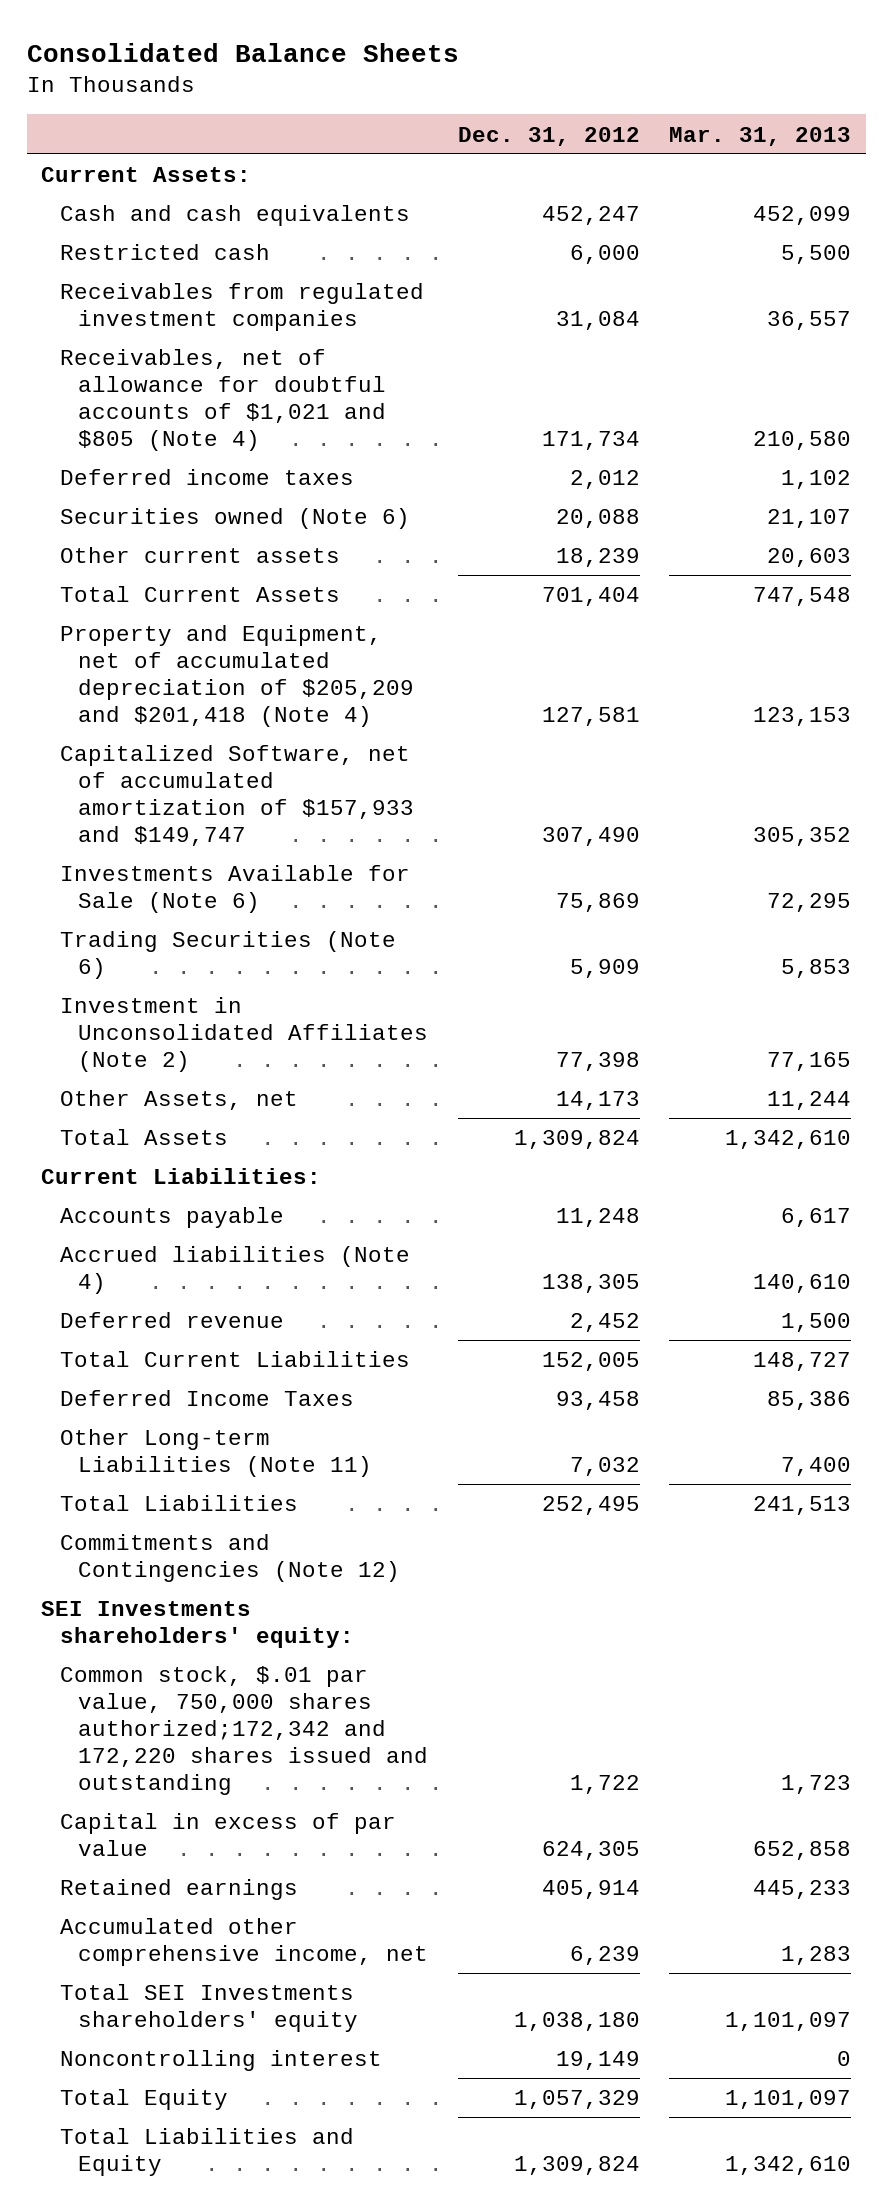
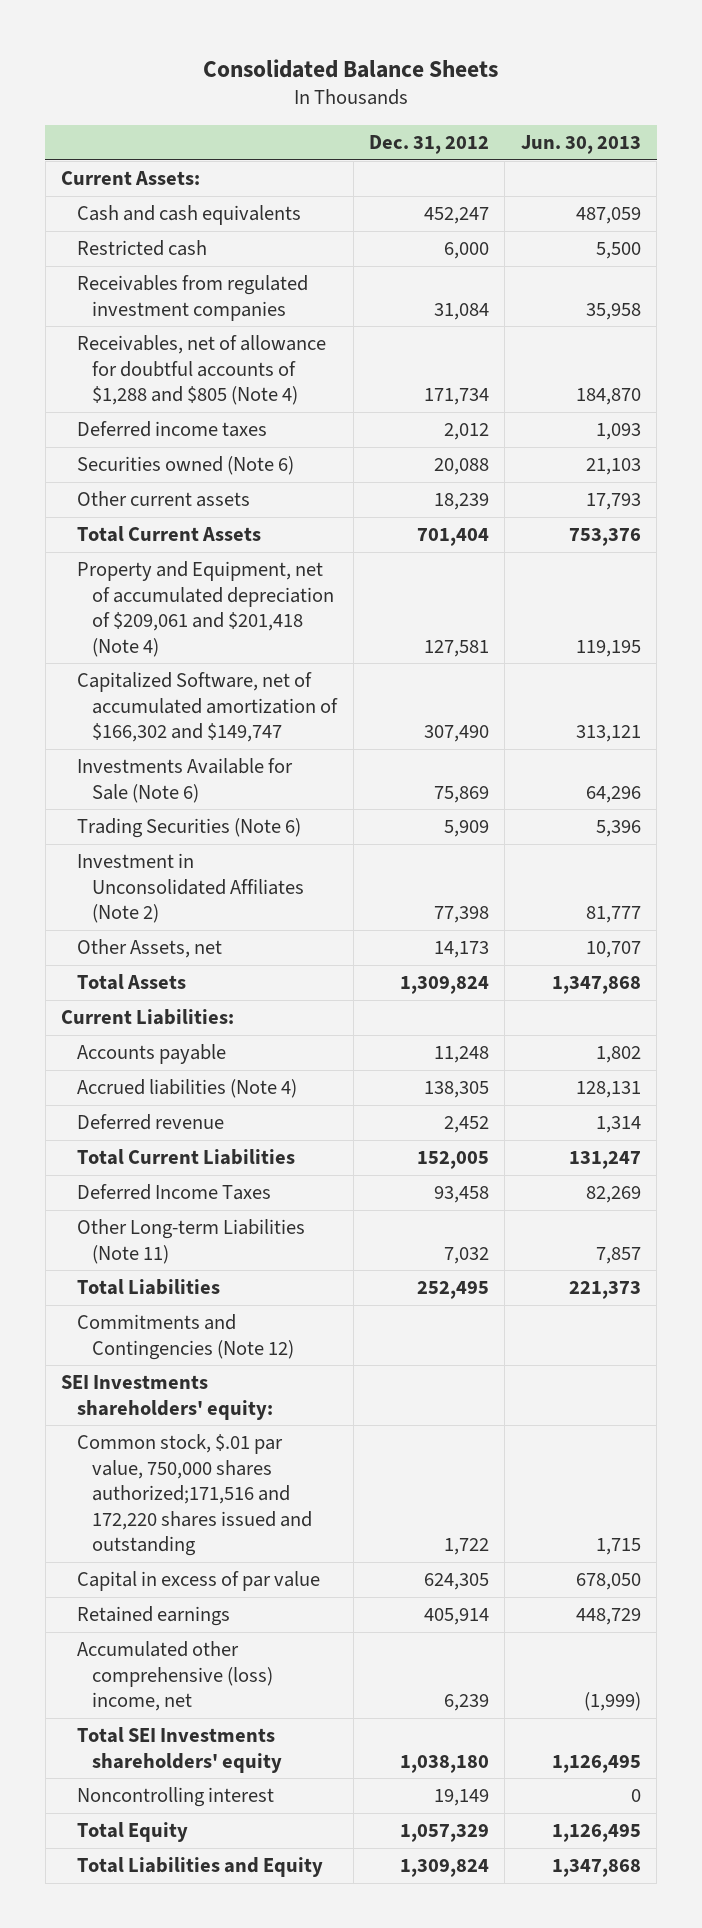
[669,126,852,146] Mar. 31, 2013 -> none
none -> [520,134,641,154] Jun. 30, 2013
[59,349,387,452] Receivables, net of allowance for doubtful accounts of $1,021 and $805 (Note 4) -> [76,335,326,406] Receivables, net of allowance for doubtful accounts of $1,288 and $805 (Note 4)
[59,625,415,728] Property and Equipment, net of accumulated depreciation of $205,209 and $201,418 (Note 4) -> [76,561,335,657] Property and Equipment, net of accumulated depreciation of $209,061 and $201,418 (Note 4)
[59,745,415,847] Capitalized Software, net of accumulated amortization of $157,933 and $149,747 -> [76,672,339,743] Capitalized Software, net of accumulated amortization of $166,302 and $149,747
[59,1666,429,1796] Common stock, $.01 par value, 750,000 shares authorized;172,342 and 172,220 shares issued and outstanding -> [76,1434,313,1557] Common stock, $.01 par value, 750,000 shares authorized;171,516 and 172,220 shares issued and outstanding
[59,1918,429,1967] Accumulated other comprehensive income, net -> [76,1641,274,1712] Accumulated other comprehensive (loss) income, net

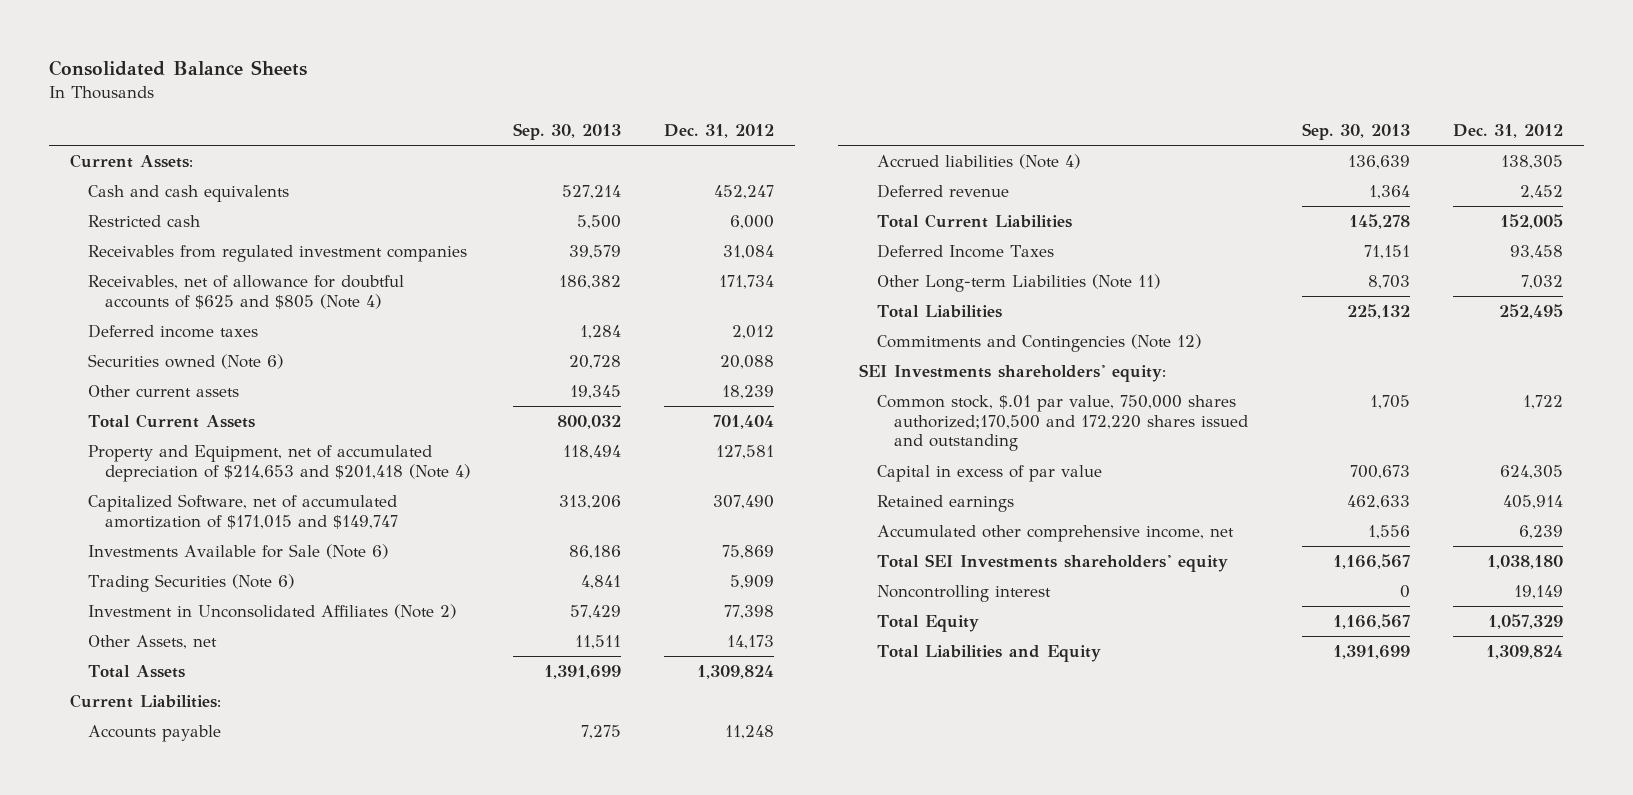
[520,134,641,154] Jun. 30, 2013 -> none
none -> [513,123,622,141] Sep. 30, 2013
[76,335,326,406] Receivables, net of allowance for doubtful accounts of $1,288 and $805 (Note 4) -> [87,274,404,309] Receivables, net of allowance for doubtful accounts of $625 and $805 (Note 4)
[76,561,335,657] Property and Equipment, net of accumulated depreciation of $209,061 and $201,418 (Note 4) -> [87,444,471,482] Property and Equipment, net of accumulated depreciation of $214,653 and $201,418 (Note 4)
[76,672,339,743] Capitalized Software, net of accumulated amortization of $166,302 and $149,747 -> [87,493,399,529] Capitalized Software, net of accumulated amortization of $171,015 and $149,747
[76,1434,313,1557] Common stock, $.01 par value, 750,000 shares authorized;171,516 and 172,220 shares issued and outstanding -> [876,394,1249,452] Common stock, $.01 par value, 750,000 shares authorized;170,500 and 172,220 shares issued and outstanding
[76,1641,274,1712] Accumulated other comprehensive (loss) income, net -> [876,524,1234,542] Accumulated other comprehensive income, net

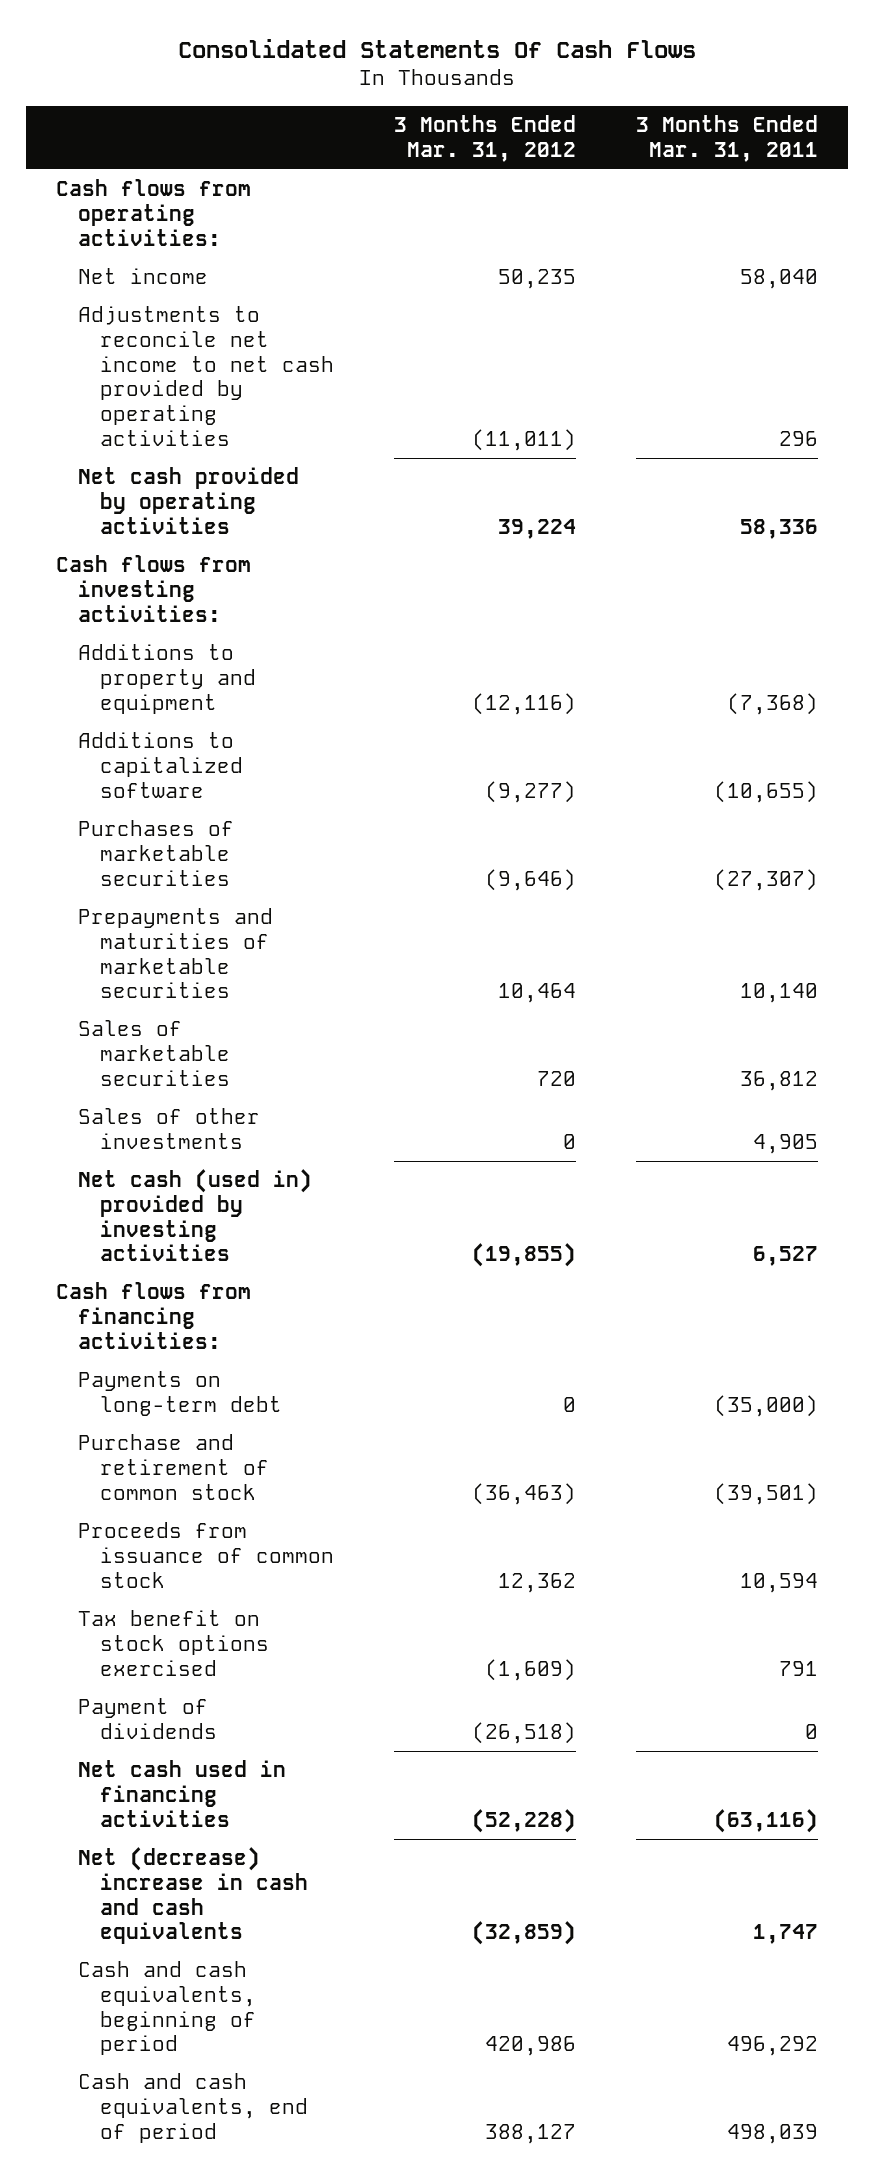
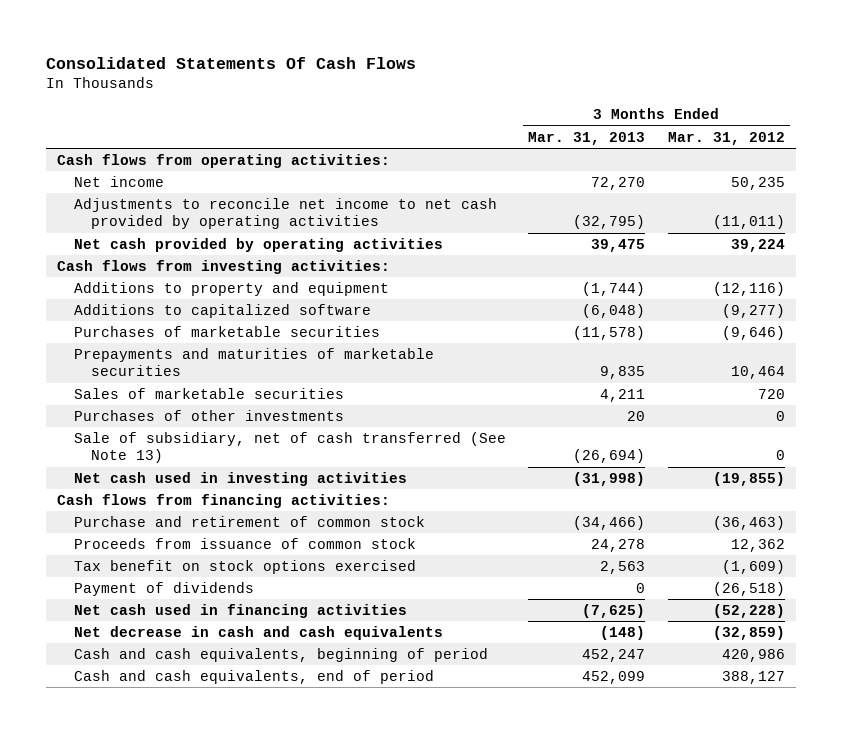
[636,114,819,162] 3 Months Ended Mar. 31, 2011 -> none
none -> [528,131,646,145] Mar. 31, 2013
[78,1108,261,1149] Sales of other investments -> [74,410,345,422] Purchases of other investments
none -> [74,432,507,464] Sale of subsidiary, net of cash transferred (See Note 13)
[78,1169,313,1262] Net cash (used in) provided by investing activities -> [74,472,408,487] Net cash used in investing activities
[78,1371,282,1416] Payments on long-term debt -> none
[78,1847,308,1945] Net (decrease) increase in cash and cash equivalents -> [74,626,444,641] Net decrease in cash and cash equivalents

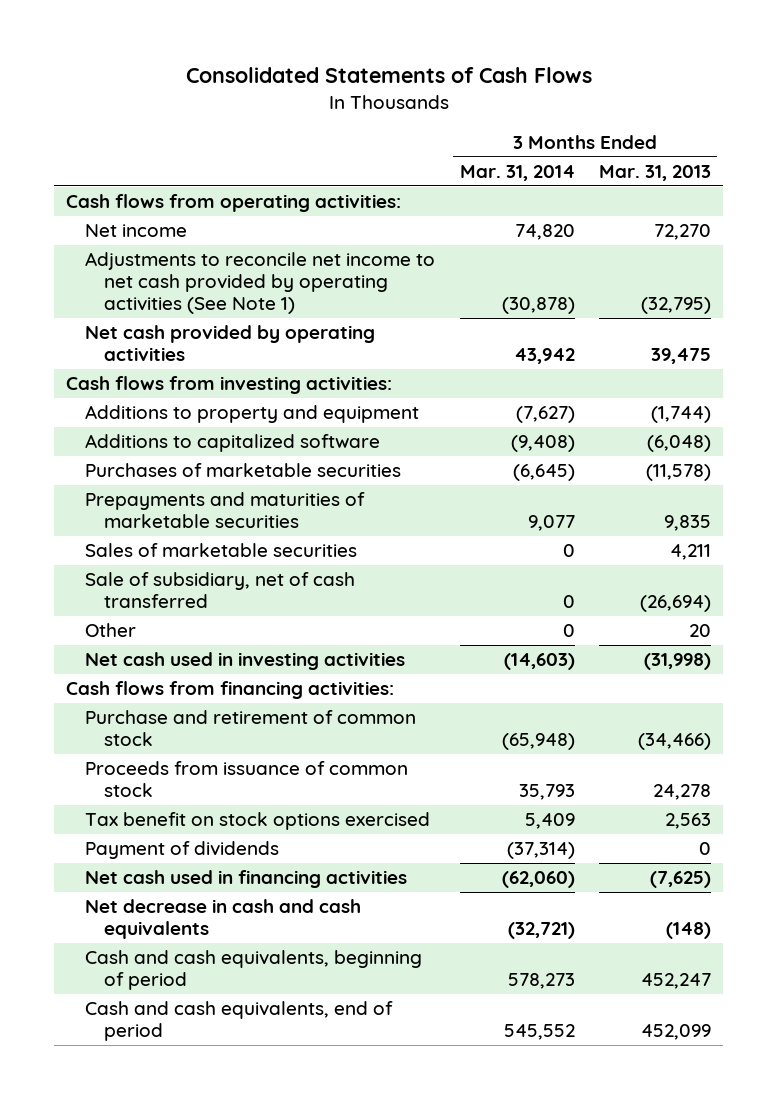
[46,56,417,69] Consolidated Statements Of Cash Flows -> [185,67,592,84] Consolidated Statements of Cash Flows
[667,131,785,145] Mar. 31, 2012 -> none
none -> [459,164,575,181] Mar. 31, 2014
[74,198,498,230] Adjustments to reconcile net income to net cash provided by operating activities -> [85,252,436,314] Adjustments to reconcile net income to net cash provided by operating activities (See Note 1)
[74,410,345,422] Purchases of other investments -> none
[74,432,507,464] Sale of subsidiary, net of cash transferred (See Note 13) -> [85,572,356,609] Sale of subsidiary, net of cash transferred
none -> [85,623,137,638] Other

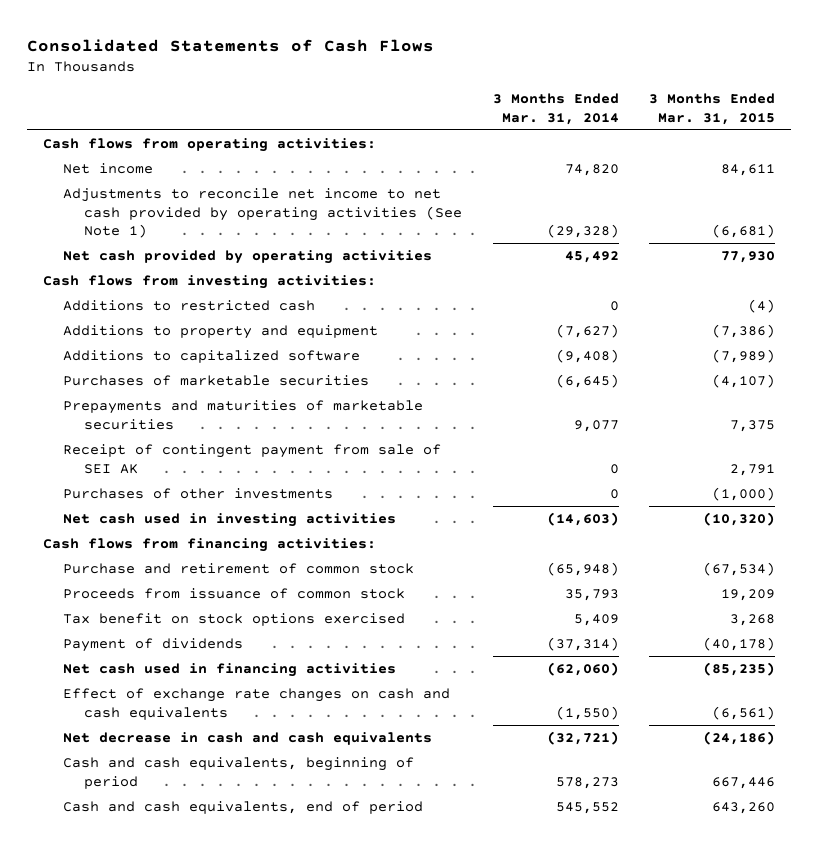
[598,164,711,181] Mar. 31, 2013 -> none
none -> [649,93,776,125] 3 Months Ended Mar. 31, 2015
[501,296,575,314] (30,878) -> [546,224,619,239] (29,328)
[513,348,575,365] 43,942 -> [564,251,619,264] 45,492
none -> [63,300,316,312] Additions to restricted cash
[85,543,358,558] Sales of marketable securities -> none
[85,572,356,609] Sale of subsidiary, net of cash transferred -> [63,444,442,474] Receipt of contingent payment from sale of SEI AK
[85,623,137,638] Other -> [63,488,334,500] Purchases of other investments
none -> [63,688,451,720] Effect of exchange rate changes on cash and cash equivalents

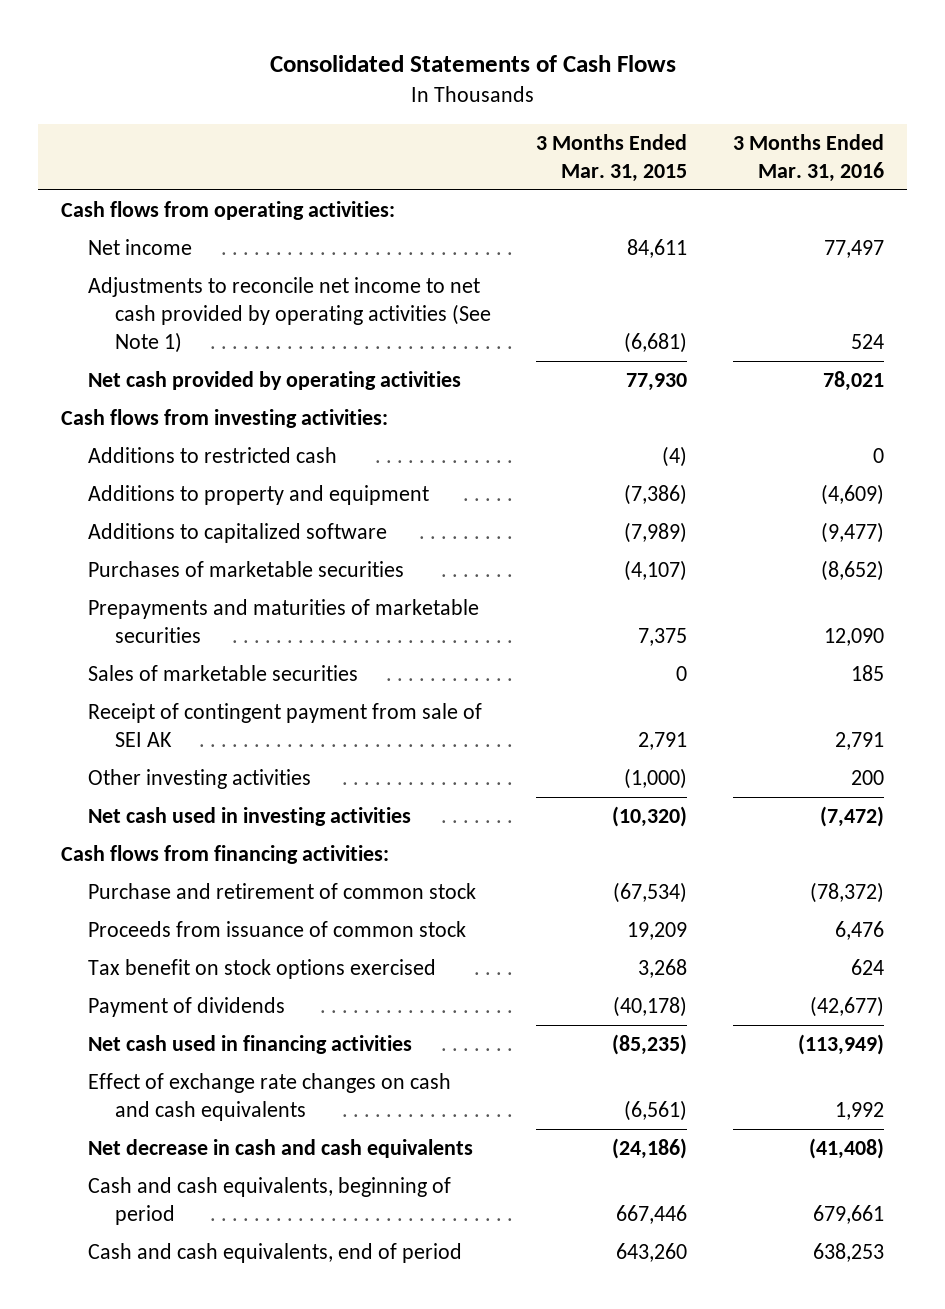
[492,93,619,125] 3 Months Ended Mar. 31, 2014 -> none
none -> [733,133,885,182] 3 Months Ended Mar. 31, 2016
none -> [87,665,358,682] Sales of marketable securities
[63,488,334,500] Purchases of other investments -> [87,769,311,790] Other investing activities

